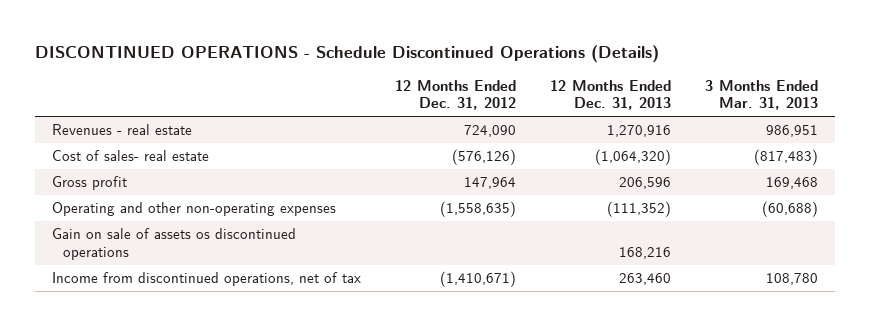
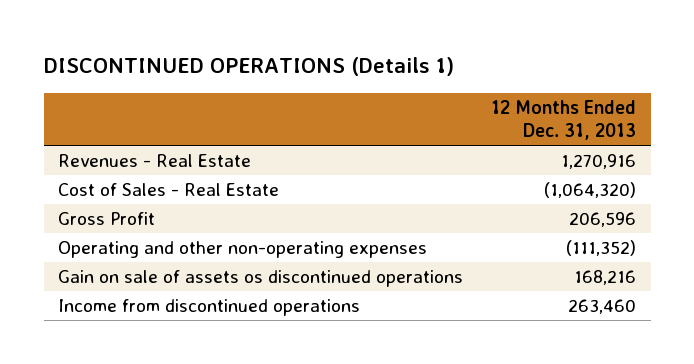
[35,44,660,63] DISCONTINUED OPERATIONS - Schedule Discontinued Operations (Details) -> [43,57,454,77] DISCONTINUED OPERATIONS (Details 1)
[395,79,517,111] 12 Months Ended Dec. 31, 2012 -> none
[705,79,819,111] 3 Months Ended Mar. 31, 2013 -> none
[52,124,193,136] Revenues - real estate -> [57,153,251,167] Revenues - Real Estate
[52,150,210,162] Cost of sales- real estate -> [57,182,279,196] Cost of Sales - Real Estate
[52,176,128,191] Gross profit -> [57,211,155,225] Gross Profit
[52,272,362,287] Income from discontinued operations, net of tax -> [57,298,360,316] Income from discontinued operations

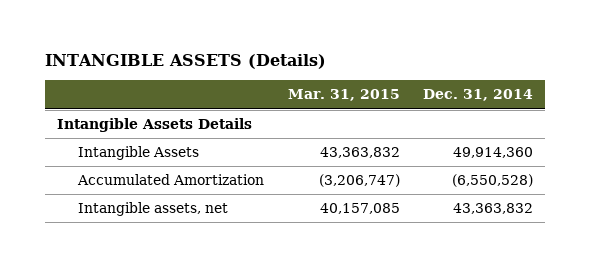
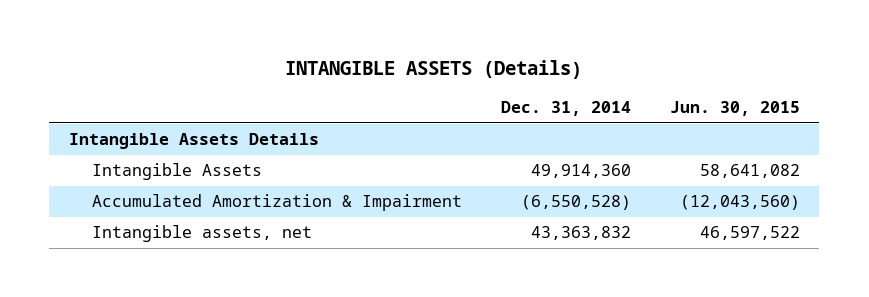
[287,89,400,102] Mar. 31, 2015 -> none
none -> [670,101,801,117] Jun. 30, 2015
[77,174,265,186] Accumulated Amortization -> [92,194,463,212] Accumulated Amortization & Impairment

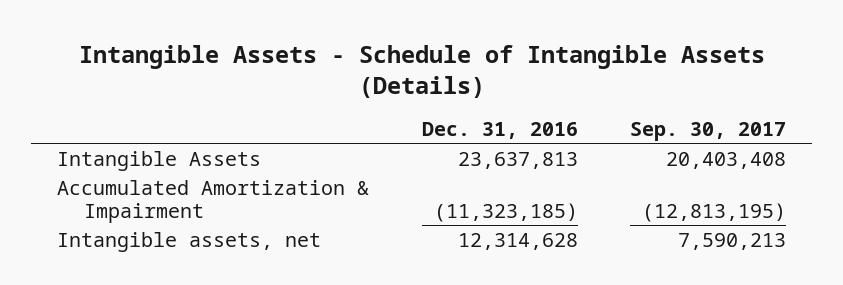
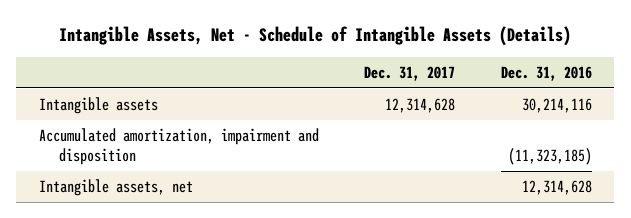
[78,44,765,98] Intangible Assets - Schedule of Intangible Assets (Details) -> [59,25,572,46] Intangible Assets, Net - Schedule of Intangible Assets (Details)
[630,122,787,142] Sep. 30, 2017 -> none
none -> [364,65,456,81] Dec. 31, 2017
[57,150,262,171] Intangible Assets -> [38,97,158,115] Intangible assets
[457,151,578,169] 23,637,813 -> [521,98,592,114] 30,214,116
[57,179,370,224] Accumulated Amortization & Impairment -> [38,128,319,166] Accumulated amortization, impairment and disposition

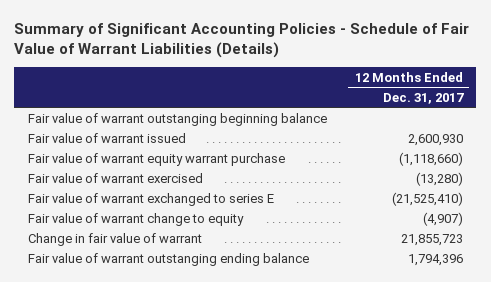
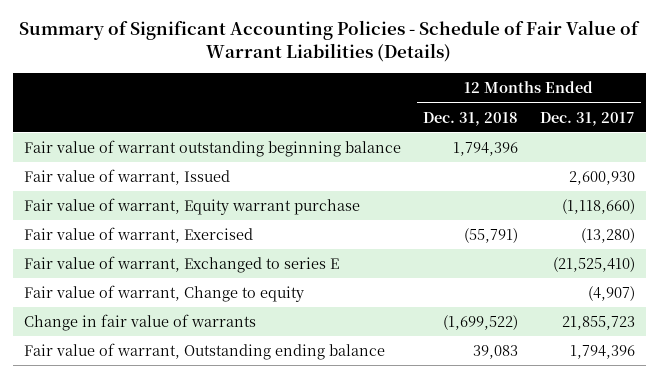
none -> [422,111,518,126] Dec. 31, 2018
[28,112,328,126] Fair value of warrant outstanging beginning balance -> [23,140,401,158] Fair value of warrant outstanding beginning balance
[28,132,187,143] Fair value of warrant issued -> [23,169,230,186] Fair value of warrant, Issued
[28,152,286,166] Fair value of warrant equity warrant purchase -> [23,198,360,216] Fair value of warrant, Equity warrant purchase
[28,172,204,183] Fair value of warrant exercised -> [23,227,253,244] Fair value of warrant, Exercised
[28,192,275,206] Fair value of warrant exchanged to series E -> [23,256,339,274] Fair value of warrant, Exchanged to series E
[28,212,245,226] Fair value of warrant change to equity -> [23,285,304,303] Fair value of warrant, Change to equity
[28,232,203,246] Change in fair value of warrant -> [23,314,256,332] Change in fair value of warrants
[28,252,310,266] Fair value of warrant outstanging ending balance -> [23,343,385,361] Fair value of warrant, Outstanding ending balance

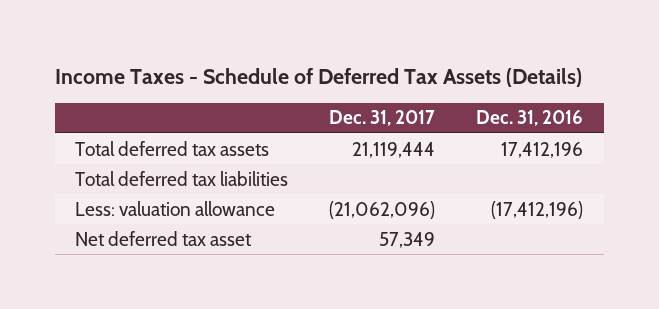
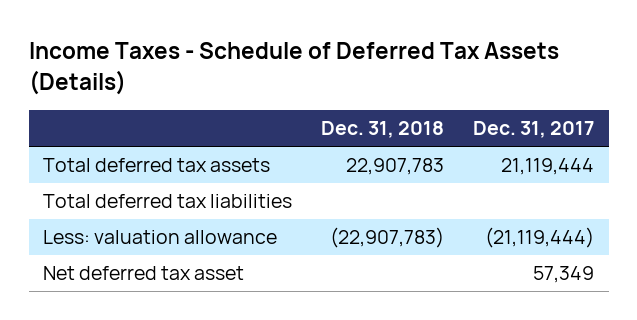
[476,110,584,127] Dec. 31, 2016 -> none
none -> [321,121,445,139] Dec. 31, 2018
[329,200,436,219] (21,062,096) -> [485,227,595,249] (21,119,444)

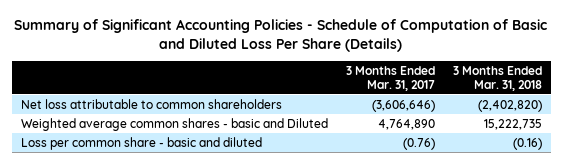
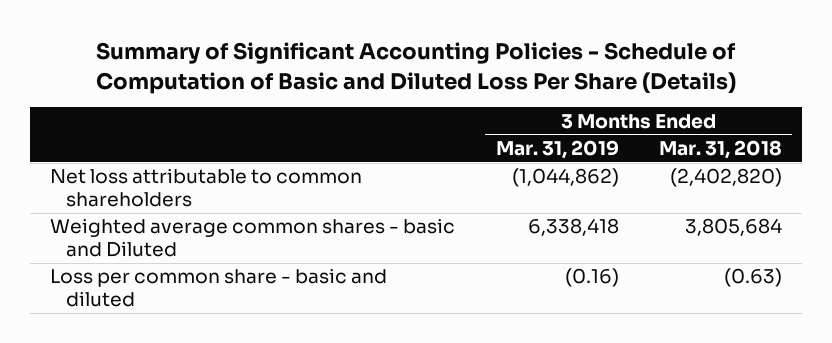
[345,65,435,91] 3 Months Ended Mar. 31, 2017 -> none
none -> [495,140,619,160] Mar. 31, 2019
[483,118,542,130] 15,222,735 -> [684,218,782,237] 3,805,684
[512,137,542,150] (0.16) -> [723,268,782,288] (0.63)

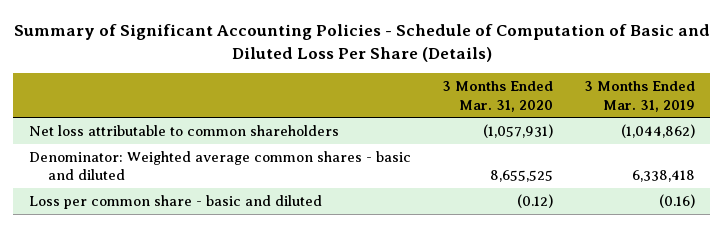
[658,140,782,160] Mar. 31, 2018 -> none
none -> [441,81,553,112] 3 Months Ended Mar. 31, 2020
[50,218,456,257] Weighted average common shares - basic and Diluted -> [28,150,411,181] Denominator: Weighted average common shares - basic and diluted

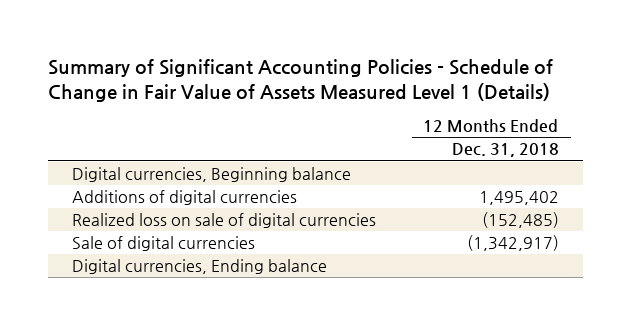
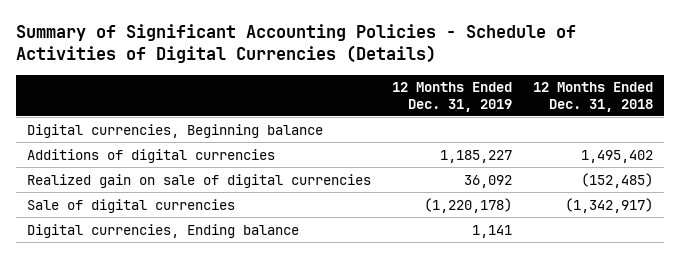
[48,59,554,102] Summary of Significant Accounting Policies - Schedule of Change in Fair Value of Assets Measured Level 1 (Details) -> [16,24,577,64] Summary of Significant Accounting Policies - Schedule of Activities of Digital Currencies (Details)
none -> [391,82,512,112] 12 Months Ended Dec. 31, 2019
[72,213,377,229] Realized loss on sale of digital currencies -> [26,173,371,188] Realized gain on sale of digital currencies

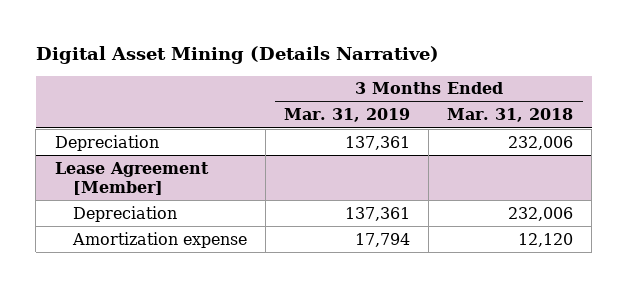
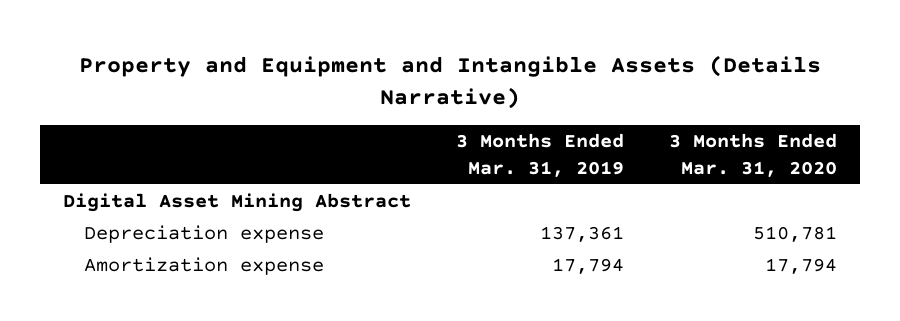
[35,45,439,64] Digital Asset Mining (Details Narrative) -> [78,55,821,110] Property and Equipment and Intangible Assets (Details Narrative)
[447,108,574,123] Mar. 31, 2018 -> none
none -> [669,133,838,178] 3 Months Ended Mar. 31, 2020
[54,161,209,196] Lease Agreement [Member] -> none
[72,205,177,222] Depreciation -> none
none -> [62,193,411,213] Digital Asset Mining Abstract
[54,134,159,151] Depreciation -> [83,225,324,244] Depreciation expense

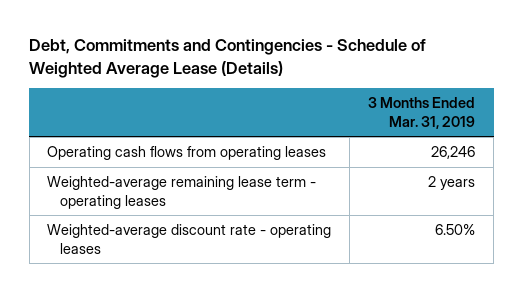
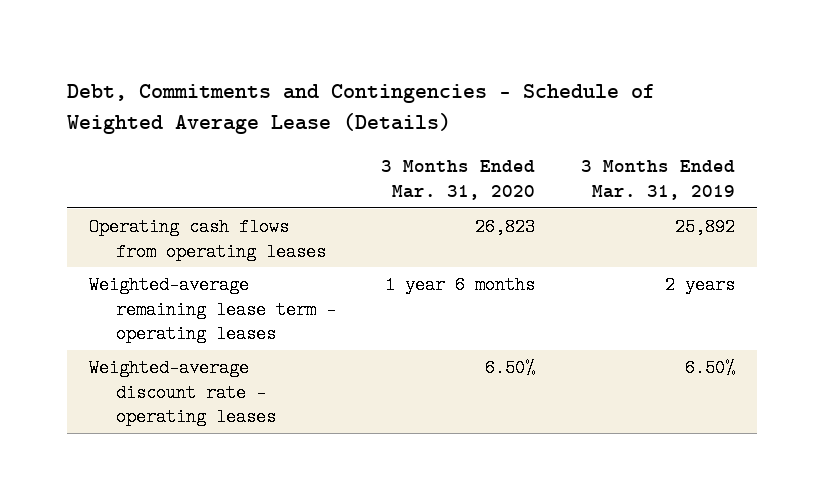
none -> [381,160,536,201] 3 Months Ended Mar. 31, 2020
[431,146,476,160] 26,246 -> [674,217,735,236] 25,892

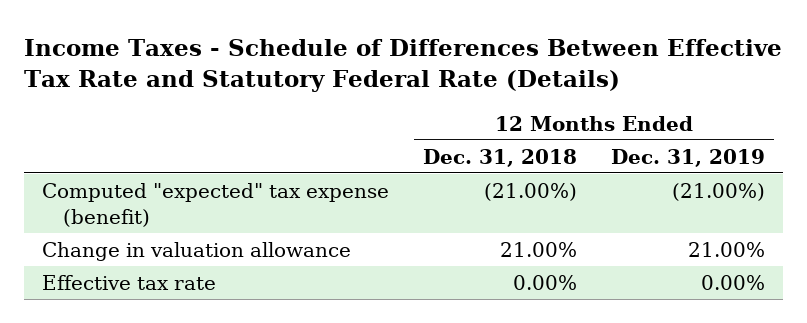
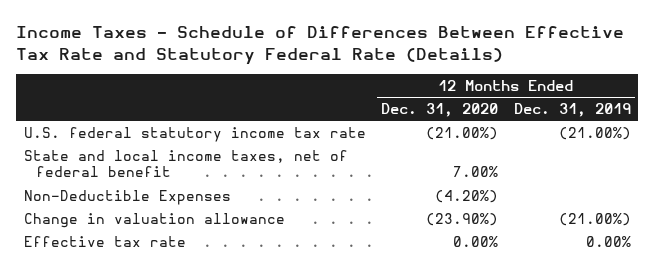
[423,148,578,167] Dec. 31, 2018 -> none
none -> [381,103,499,118] Dec. 31, 2020
[41,182,389,227] Computed "expected" tax expense (benefit) -> [23,127,366,143] U.S. federal statutory income tax rate
none -> [23,150,348,178] State and local income taxes, net of federal benefit
none -> [23,190,231,206] Non-Deductible Expenses
[688,241,766,257] 21.00% -> [558,213,631,227] (21.00%)

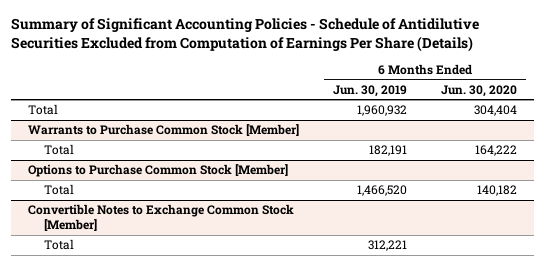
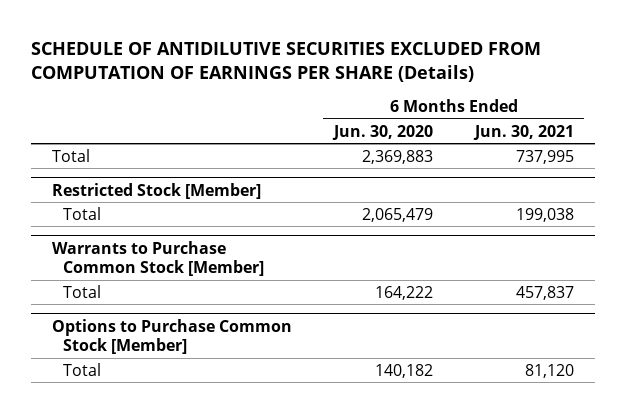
[10,18,479,52] Summary of Significant Accounting Policies - Schedule of Antidilutive Securities Excluded from Computation of Earnings Per Share (Details) -> [30,41,541,83] SCHEDULE OF ANTIDILUTIVE SECURITIES EXCLUDED FROM COMPUTATION OF EARNINGS PER SHARE (Details)
[332,84,407,97] Jun. 30, 2019 -> none
none -> [472,124,574,140] Jun. 30, 2021
[474,105,518,117] 304,404 -> [361,149,433,164] 2,369,883
none -> [51,182,261,199] Restricted Stock [Member]
none -> [63,206,102,220] Total
[27,204,294,231] Convertible Notes to Exchange Common Stock [Member] -> none
[43,239,74,251] Total -> none

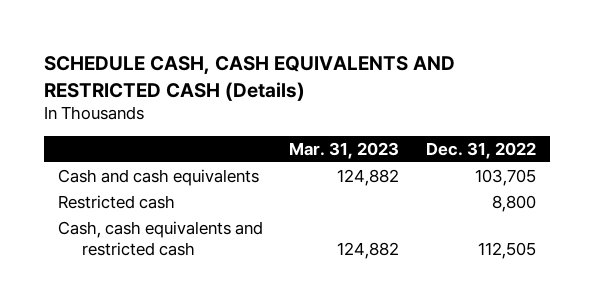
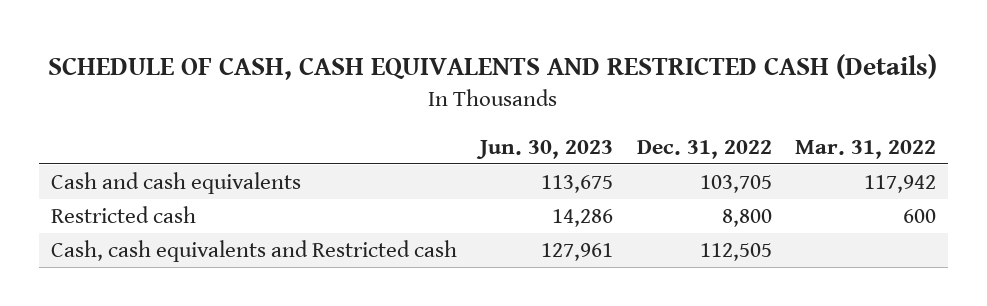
[44,56,456,101] SCHEDULE CASH, CASH EQUIVALENTS AND RESTRICTED CASH (Details) -> [48,54,938,81] SCHEDULE OF CASH, CASH EQUIVALENTS AND RESTRICTED CASH (Details)
[289,141,400,159] Mar. 31, 2023 -> none
none -> [476,139,614,159] Jun. 30, 2023
none -> [794,139,936,159] Mar. 31, 2022
[57,220,263,256] Cash, cash equivalents and restricted cash -> [50,240,457,263] Cash, cash equivalents and Restricted cash

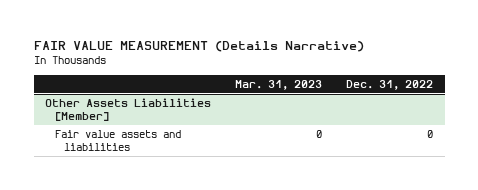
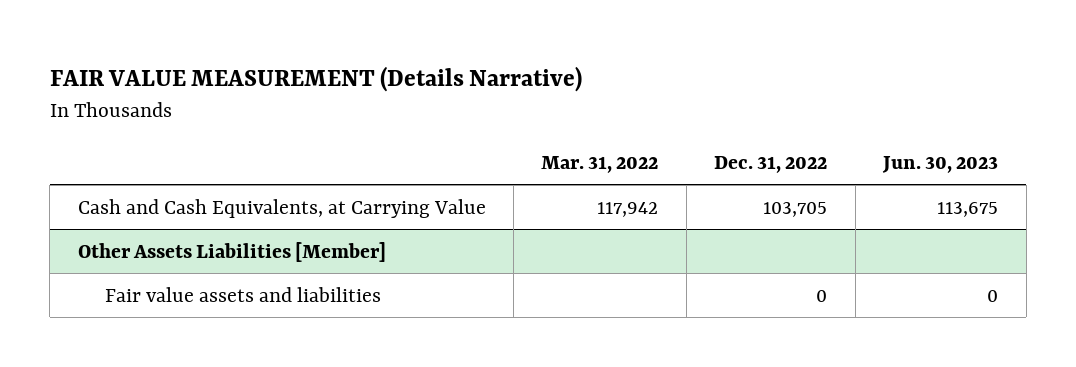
[235,80,323,91] Mar. 31, 2023 -> none
none -> [541,155,659,173] Mar. 31, 2022
none -> [882,155,999,173] Jun. 30, 2023
none -> [77,198,486,218] Cash and Cash Equivalents, at Carrying Value

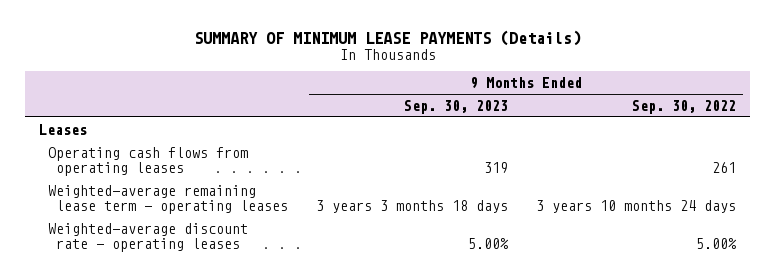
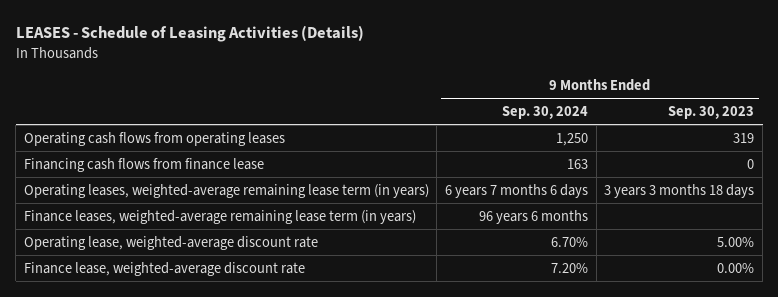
[193,29,581,46] SUMMARY OF MINIMUM LEASE PAYMENTS (Details) -> [15,25,364,43] LEASES - Schedule of Leasing Activities (Details)
[632,99,737,114] Sep. 30, 2022 -> none
none -> [502,106,589,120] Sep. 30, 2024
[39,123,88,135] Leases -> none
none -> [23,157,264,172] Financing cash flows from finance lease
[47,184,289,215] Weighted-average remaining lease term - operating leases -> [23,183,429,198] Operating leases, weighted-average remaining lease term (in years)
none -> [23,209,416,224] Finance leases, weighted-average remaining lease term (in years)
[47,222,248,253] Weighted-average discount rate - operating leases -> [23,235,318,250] Operating lease, weighted-average discount rate
none -> [23,261,305,276] Finance lease, weighted-average discount rate

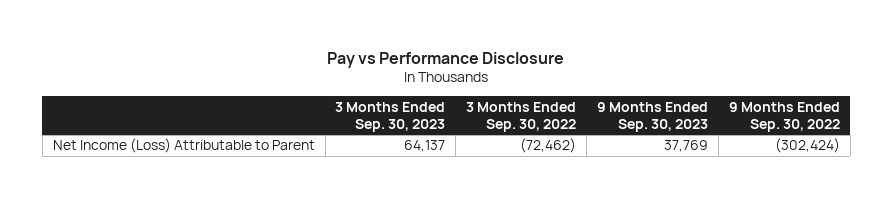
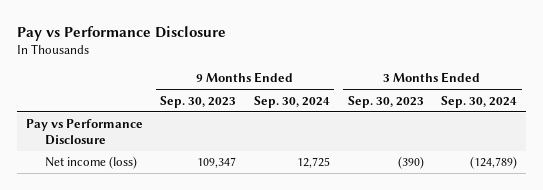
[466,101,577,132] 3 Months Ended Sep. 30, 2022 -> none
[728,101,840,132] 9 Months Ended Sep. 30, 2022 -> none
none -> [253,95,330,108] Sep. 30, 2024
none -> [441,95,518,108] Sep. 30, 2024
none -> [25,119,143,145] Pay vs Performance Disclosure
[52,138,315,154] Net Income (Loss) Attributable to Parent -> [44,156,137,170] Net income (loss)
[404,140,446,153] 64,137 -> [397,156,424,170] (390)
[664,140,709,153] 37,769 -> [197,157,237,169] 109,347

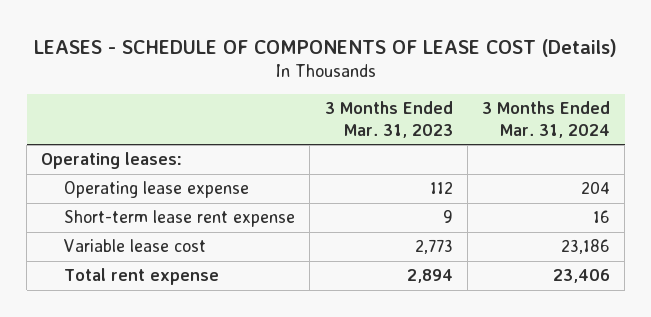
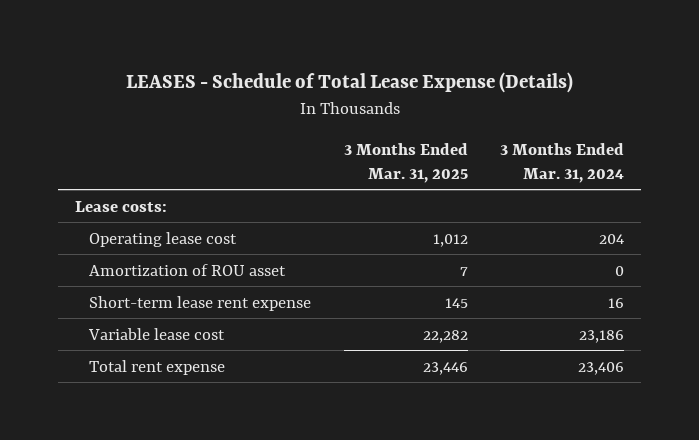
[33,38,617,57] LEASES - SCHEDULE OF COMPONENTS OF LEASE COST (Details) -> [125,72,573,94] LEASES - Schedule of Total Lease Expense (Details)
[324,101,453,138] 3 Months Ended Mar. 31, 2023 -> none
none -> [343,142,468,183] 3 Months Ended Mar. 31, 2025
[41,152,183,170] Operating leases: -> [74,200,167,212] Lease costs:
[64,181,250,199] Operating lease expense -> [88,231,237,247] Operating lease cost
none -> [88,263,286,276] Amortization of ROU asset

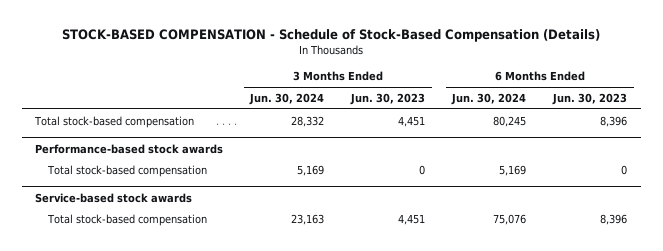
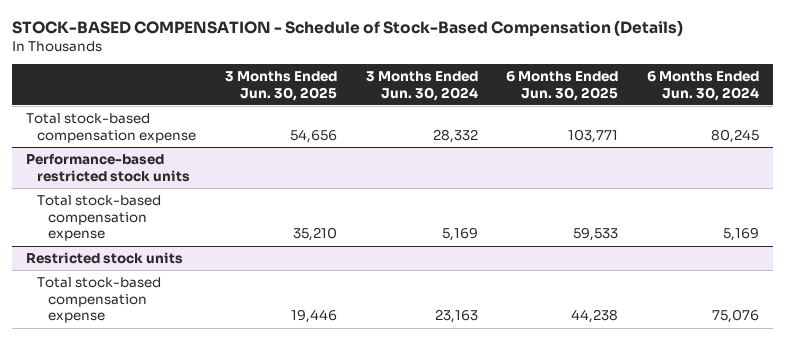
[350,92,426,105] Jun. 30, 2023 -> none
[552,92,628,105] Jun. 30, 2023 -> none
none -> [224,70,337,101] 3 Months Ended Jun. 30, 2025
none -> [506,70,619,101] 6 Months Ended Jun. 30, 2025
[34,115,195,128] Total stock-based compensation -> [26,112,197,143] Total stock-based compensation expense
[35,143,224,154] Performance-based stock awards -> [26,153,191,182] Performance-based restricted stock units
[46,164,207,177] Total stock-based compensation -> [37,194,162,242] Total stock-based compensation expense
[35,192,193,203] Service-based stock awards -> [26,251,184,264] Restricted stock units
[46,213,207,226] Total stock-based compensation -> [37,276,162,324] Total stock-based compensation expense

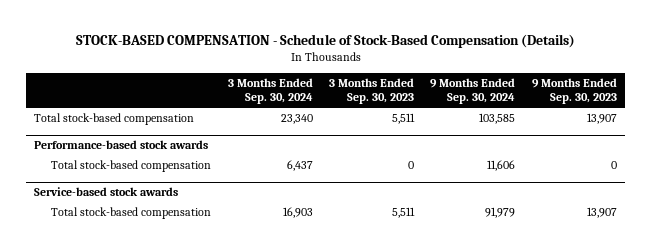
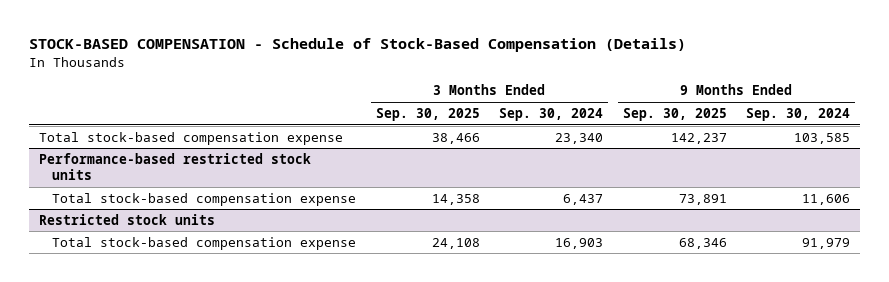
[329,77,415,105] 3 Months Ended Sep. 30, 2023 -> none
[531,77,617,105] 9 Months Ended Sep. 30, 2023 -> none
none -> [375,107,480,121] Sep. 30, 2025
none -> [622,107,727,121] Sep. 30, 2025
[34,113,195,126] Total stock-based compensation -> [39,131,344,145] Total stock-based compensation expense
[34,140,209,150] Performance-based stock awards -> [39,152,312,181] Performance-based restricted stock units
[51,160,212,173] Total stock-based compensation -> [51,192,356,206] Total stock-based compensation expense
[34,187,179,197] Service-based stock awards -> [39,213,216,225] Restricted stock units
[51,207,212,220] Total stock-based compensation -> [51,236,356,250] Total stock-based compensation expense

